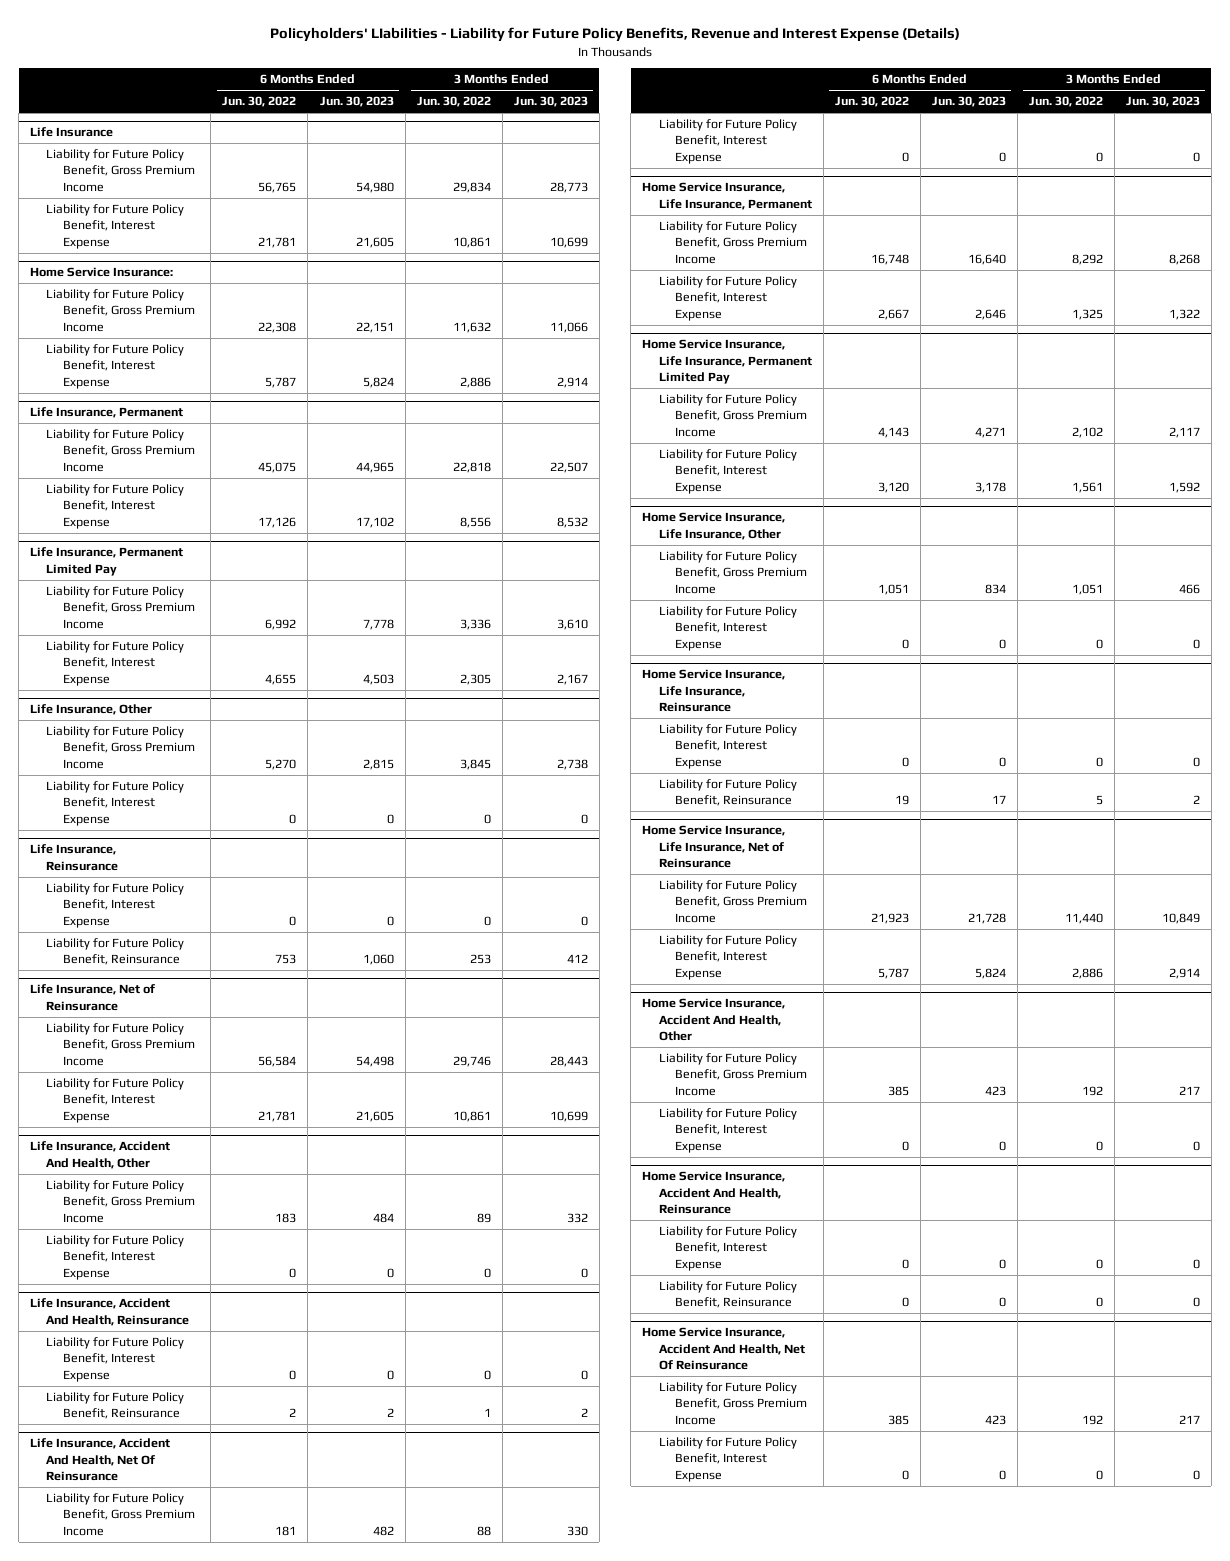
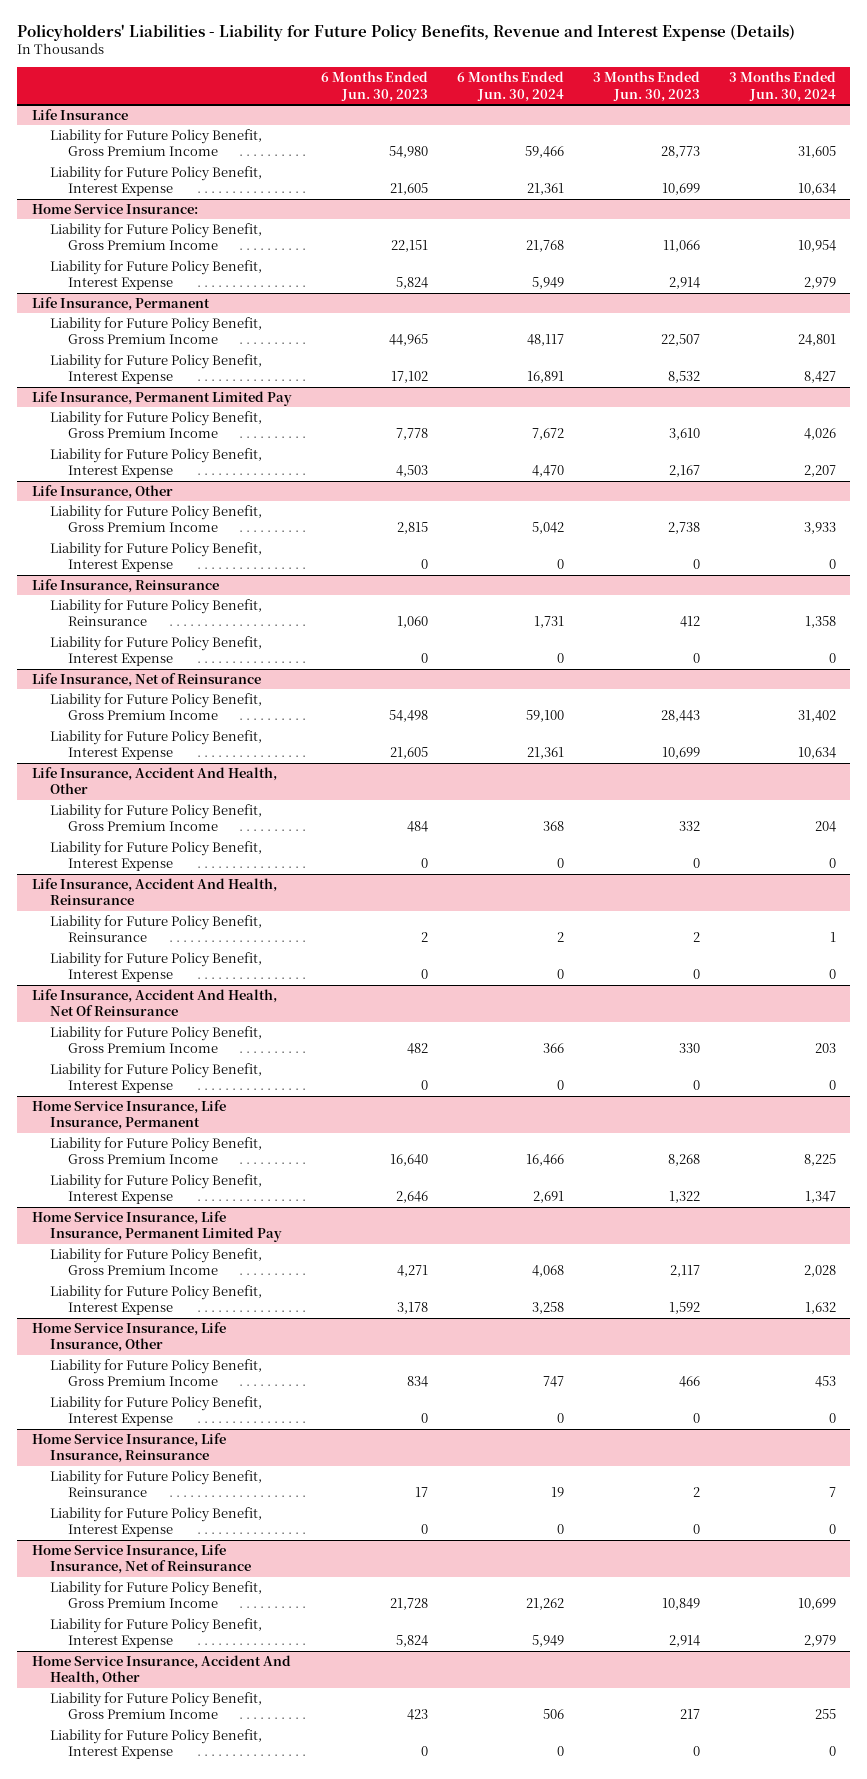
[269,27,960,43] Policyholders' LIabilities - Liability for Future Policy Benefits, Revenue and Interest Expense (Details) -> [17,24,796,42] Policyholders' Liabilities - Liability for Future Policy Benefits, Revenue and Interest Expense (Details)
[222,96,297,108] Jun. 30, 2022 -> none
[416,96,491,108] Jun. 30, 2022 -> none
none -> [456,71,564,102] 6 Months Ended Jun. 30, 2024
none -> [728,71,836,102] 3 Months Ended Jun. 30, 2024
[46,883,185,928] Liability for Future Policy Benefit, Interest Expense -> [49,635,262,667] Liability for Future Policy Benefit, Interest Expense
[46,1337,185,1382] Liability for Future Policy Benefit, Interest Expense -> [49,951,262,983] Liability for Future Policy Benefit, Interest Expense
[658,724,797,769] Liability for Future Policy Benefit, Interest Expense -> [49,1506,262,1538] Liability for Future Policy Benefit, Interest Expense
[642,1171,786,1215] Home Service Insurance, Accident And Health, Reinsurance -> none
[658,1226,797,1271] Liability for Future Policy Benefit, Interest Expense -> none
[658,1281,797,1309] Liability for Future Policy Benefit, Reinsurance -> none
[642,1327,805,1371] Home Service Insurance, Accident And Health, Net Of Reinsurance -> none
[658,1382,807,1425] Liability for Future Policy Benefit, Gross Premium Income -> none
[658,1437,797,1482] Liability for Future Policy Benefit, Interest Expense -> none

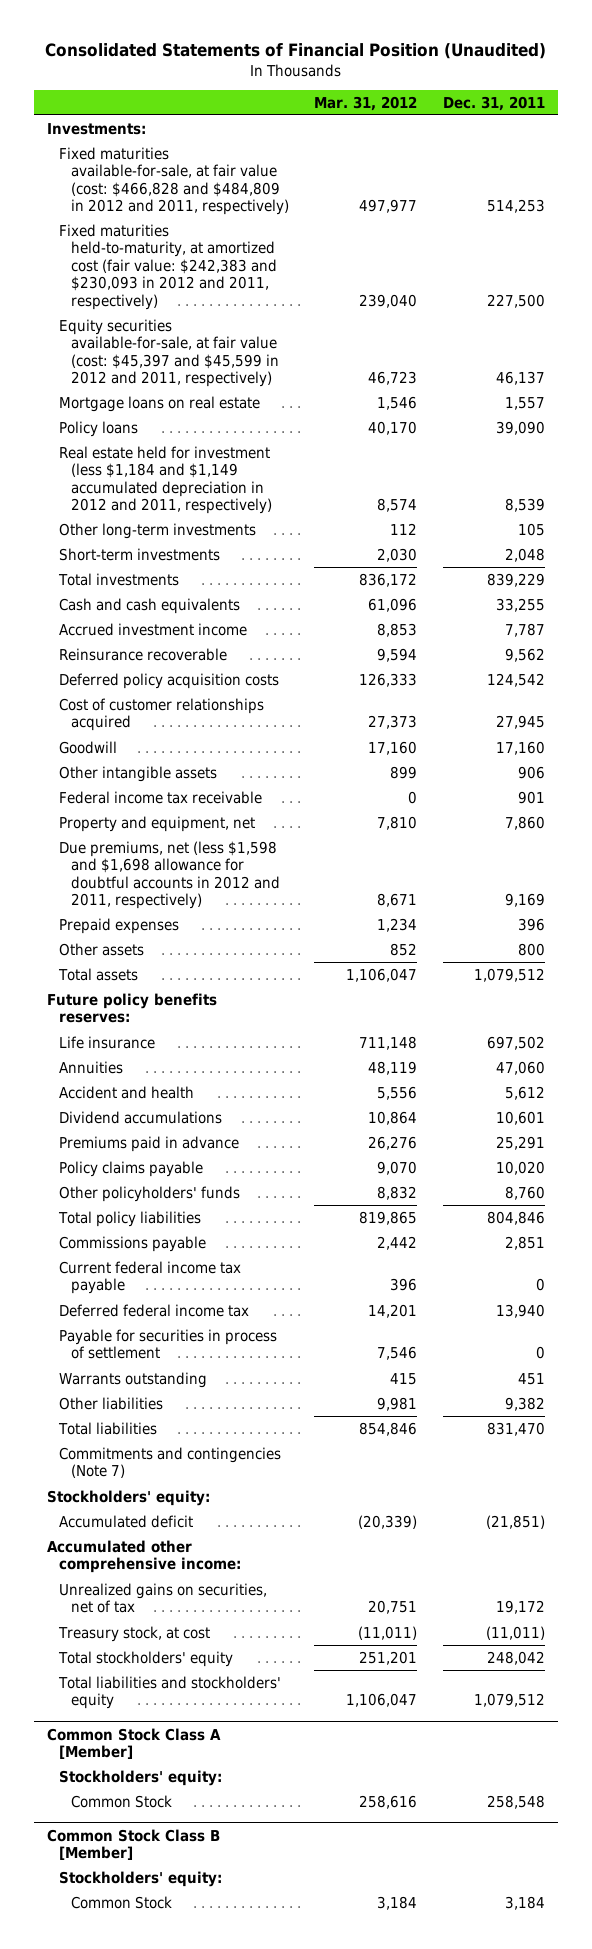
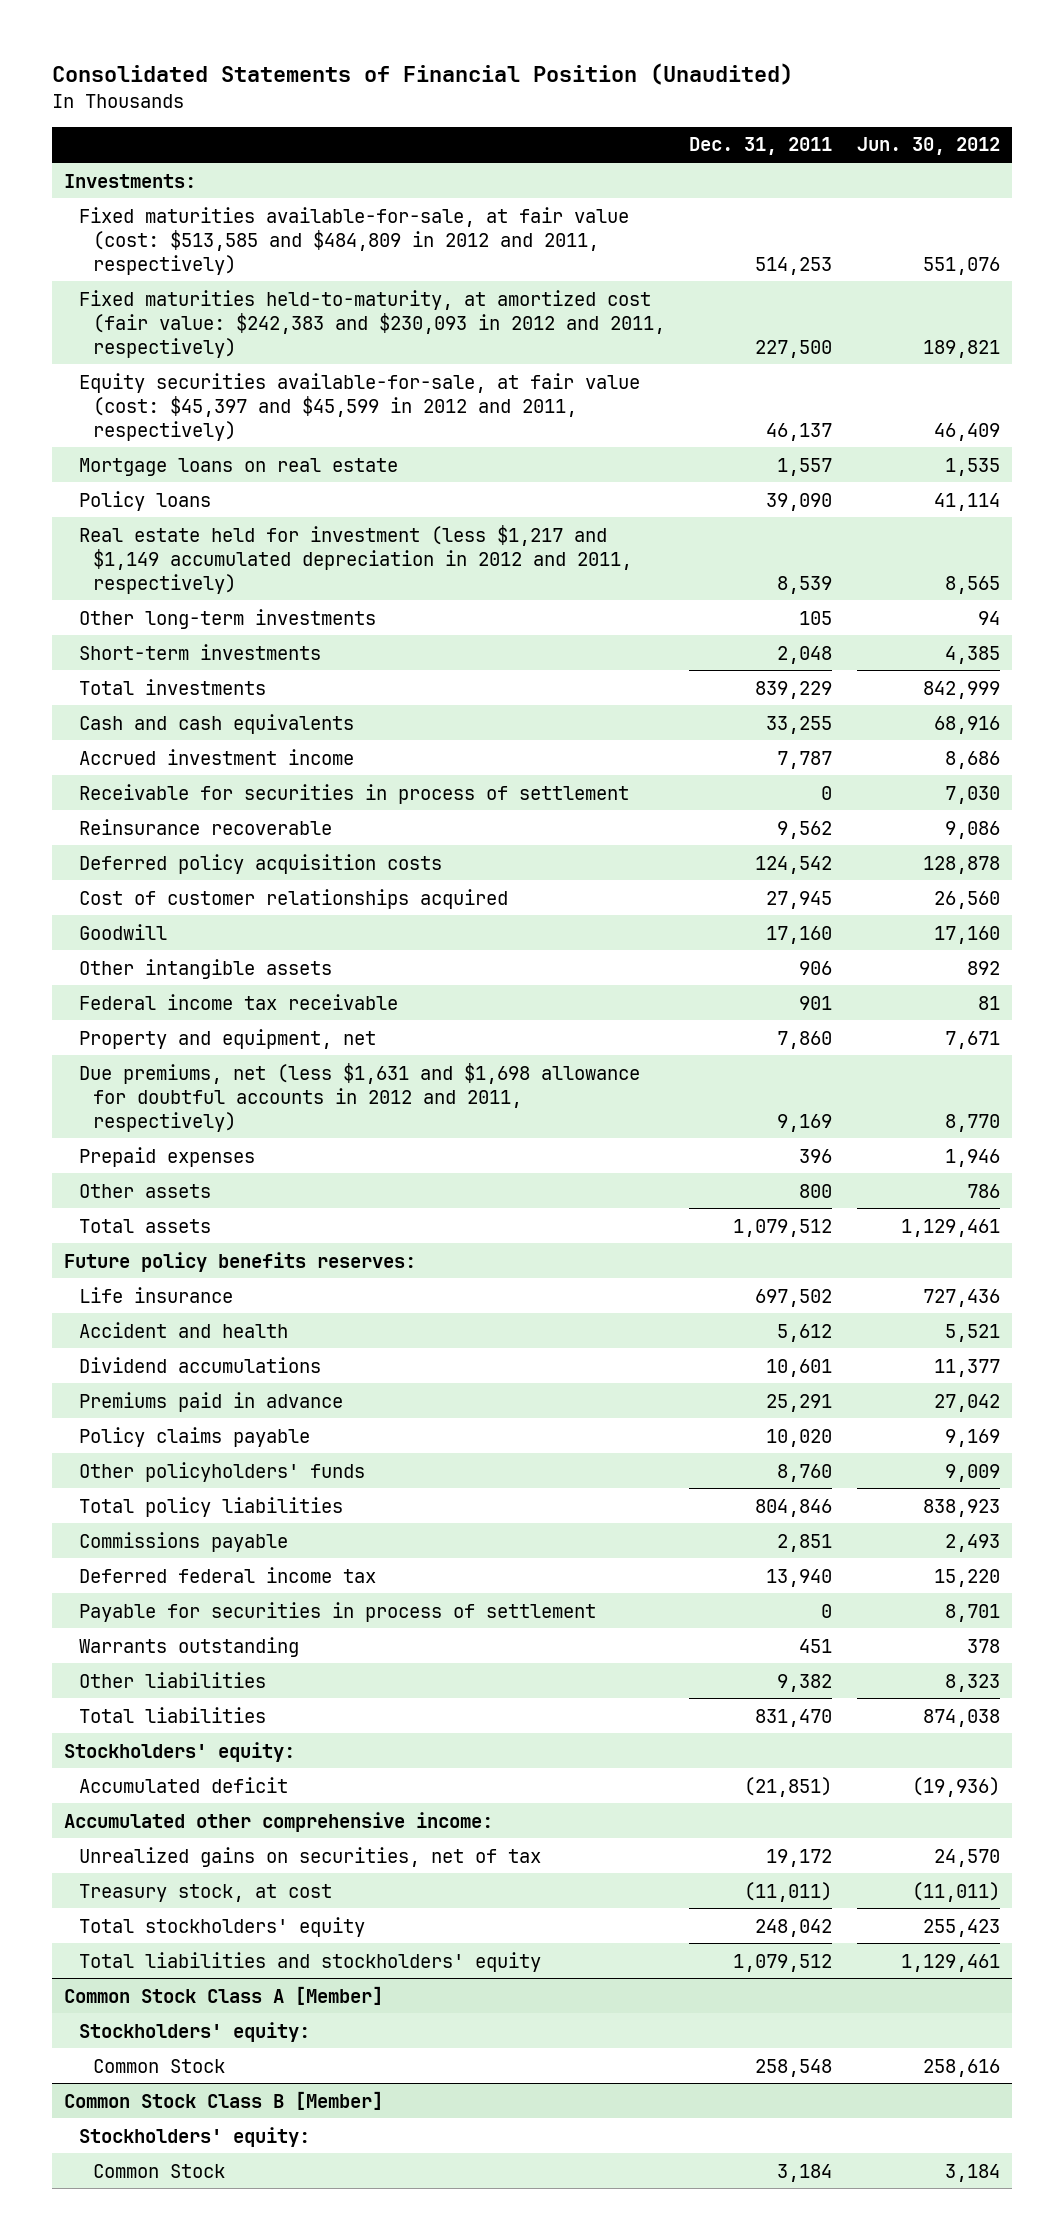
[314,95,418,111] Mar. 31, 2012 -> none
none -> [857,137,1001,156] Jun. 30, 2012
[58,146,289,216] Fixed maturities available-for-sale, at fair value (cost: $466,828 and $484,809 in 2012 and 2011, respectively) -> [78,206,629,275] Fixed maturities available-for-sale, at fair value (cost: $513,585 and $484,809 in 2012 and 2011, respectively)
[58,445,272,515] Real estate held for investment (less $1,184 and $1,149 accumulated depreciation in 2012 and 2011, respectively) -> [78,524,632,594] Real estate held for investment (less $1,217 and $1,149 accumulated depreciation in 2012 and 2011, respectively)
none -> [78,783,629,804] Receivable for securities in process of settlement
[58,840,280,910] Due premiums, net (less $1,598 and $1,698 allowance for doubtful accounts in 2012 and 2011, respectively) -> [78,1062,640,1132] Due premiums, net (less $1,631 and $1,698 allowance for doubtful accounts in 2012 and 2011, respectively)
[58,1060,123,1074] Annuities -> none
[58,1260,241,1295] Current federal income tax payable -> none
[58,1446,281,1479] Commitments and contingencies (Note 7) -> none

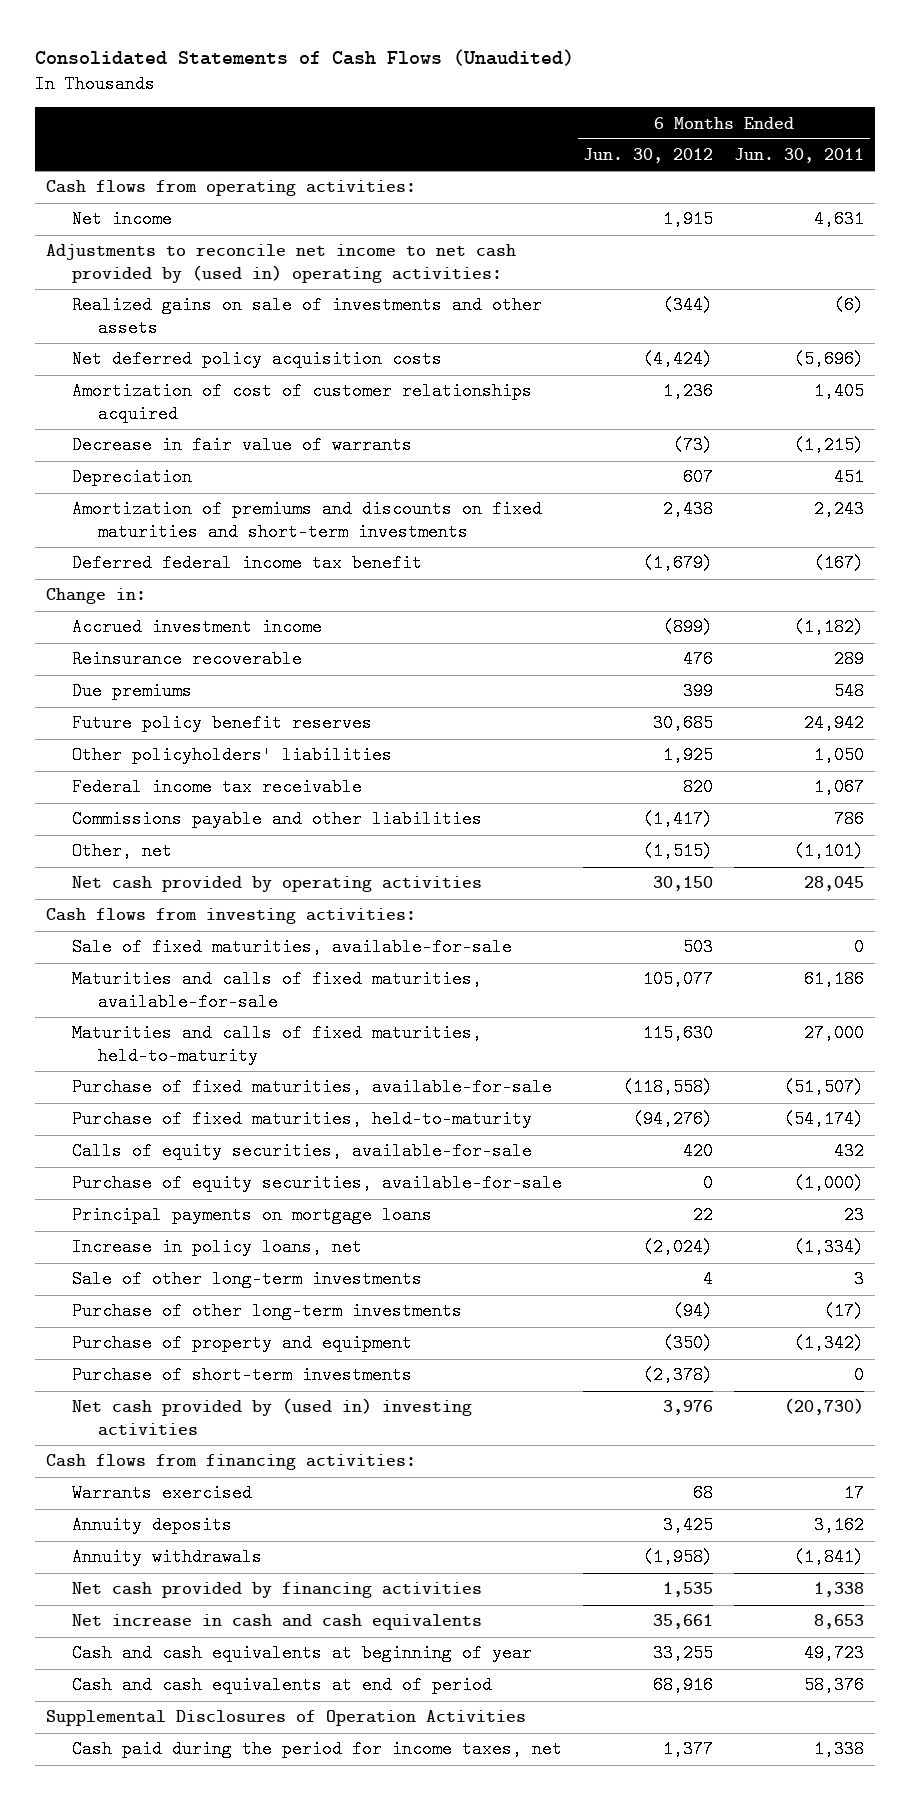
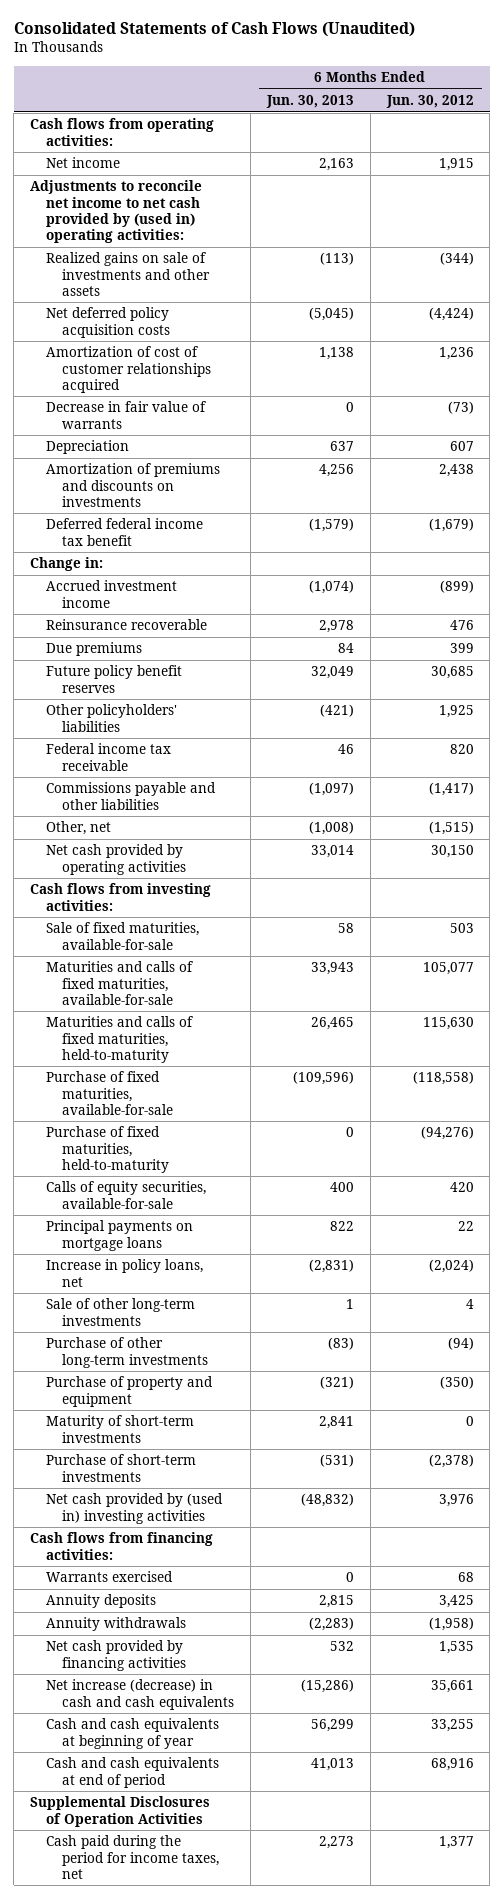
[734,148,865,164] Jun. 30, 2011 -> none
none -> [265,94,354,108] Jun. 30, 2013
[71,500,542,542] Amortization of premiums and discounts on fixed maturities and short-term investments -> [46,463,221,507] Amortization of premiums and discounts on investments
[71,1174,562,1193] Purchase of equity securities, available-for-sale -> none
none -> [46,1415,195,1443] Maturity of short-term investments
[71,1614,482,1631] Net increase in cash and cash equivalents -> [46,1679,235,1710] Net increase (decrease) in cash and cash equivalents

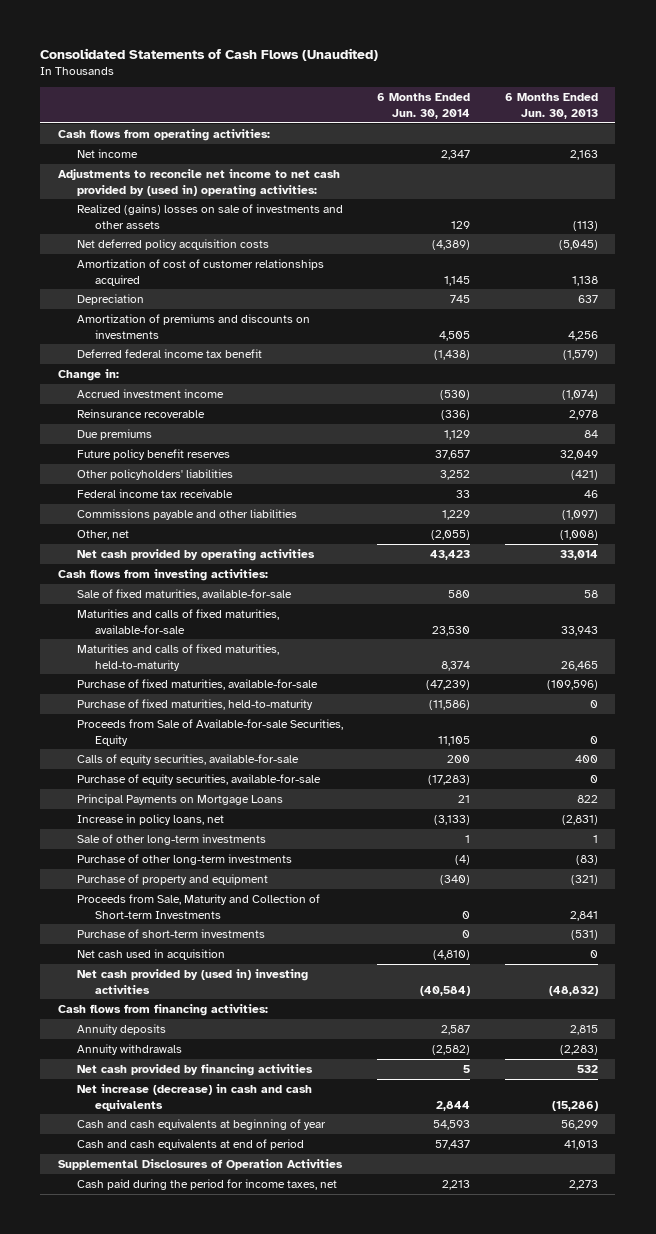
[385,94,474,108] Jun. 30, 2012 -> none
none -> [377,93,471,119] 6 Months Ended Jun. 30, 2014
[46,252,211,296] Realized gains on sale of investments and other assets -> [76,204,343,229] Realized (gains) losses on sale of investments and other assets
[46,401,207,429] Decrease in fair value of warrants -> none
none -> [76,719,343,746] Proceeds from Sale of Available-for-sale Securities, Equity
none -> [76,774,321,786] Purchase of equity securities, available-for-sale
[46,1220,194,1251] Principal payments on mortgage loans -> [76,794,283,806] Principal Payments on Mortgage Loans
[46,1415,195,1443] Maturity of short-term investments -> [76,894,320,919] Proceeds from Sale, Maturity and Collection of Short-term Investments
none -> [76,949,225,961] Net cash used in acquisition
[46,1571,174,1583] Warrants exercised -> none

